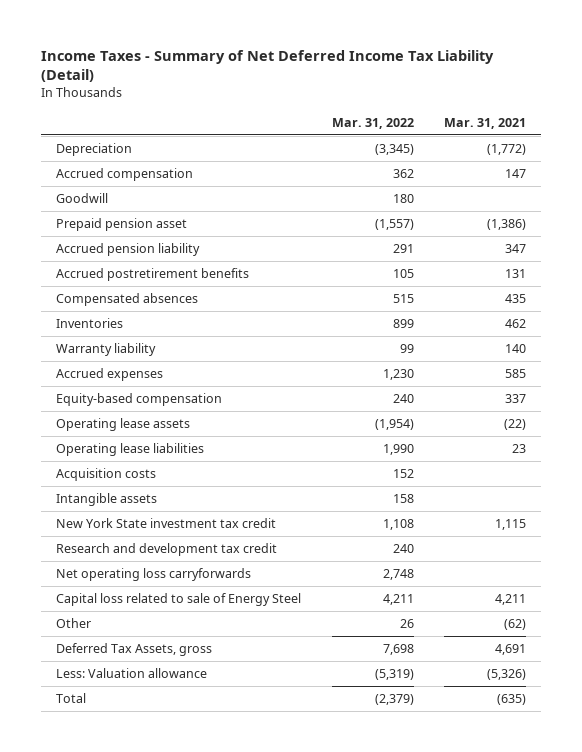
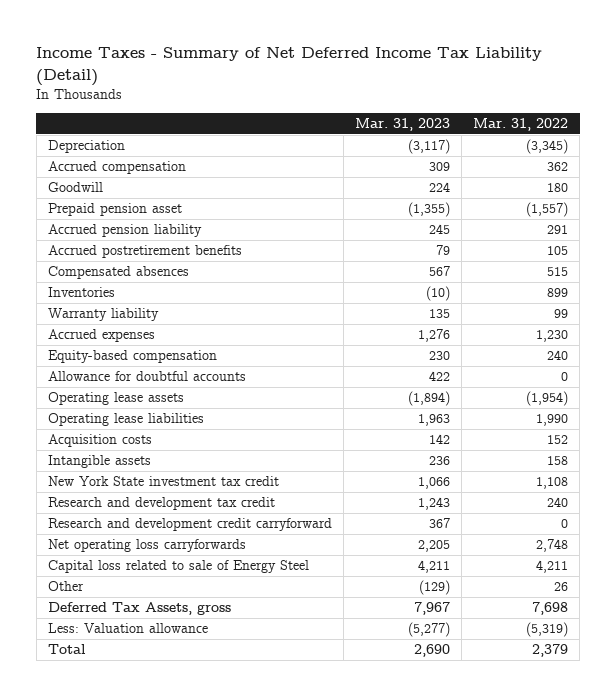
[444,117,527,129] Mar. 31, 2021 -> none
none -> [355,118,451,132] Mar. 31, 2023
none -> [47,371,246,382] Allowance for doubtful accounts
none -> [47,518,332,532] Research and development credit carryforward
[374,693,414,705] (2,379) -> [532,644,569,658] 2,379

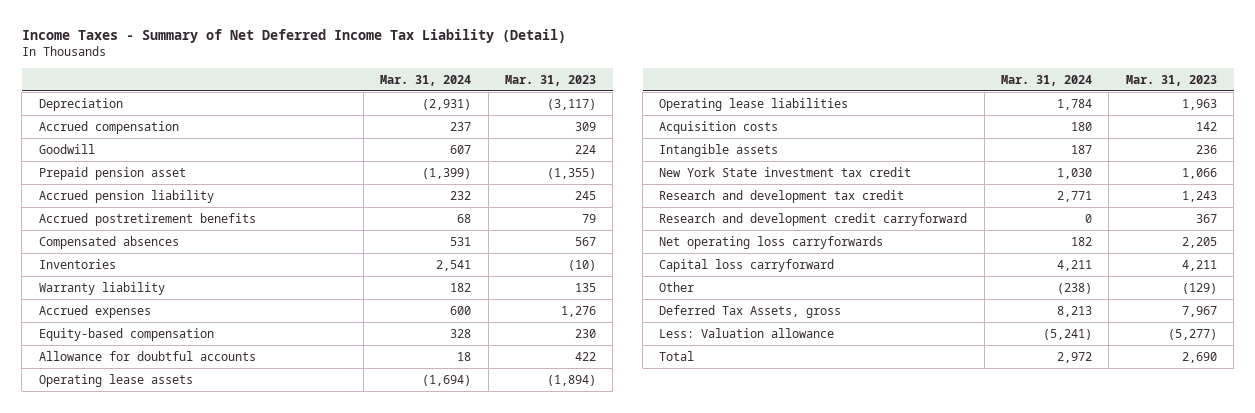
[473,118,569,132] Mar. 31, 2022 -> none
none -> [380,74,472,86] Mar. 31, 2024
[47,560,309,574] Capital loss related to sale of Energy Steel -> [659,258,835,272] Capital loss carryforward

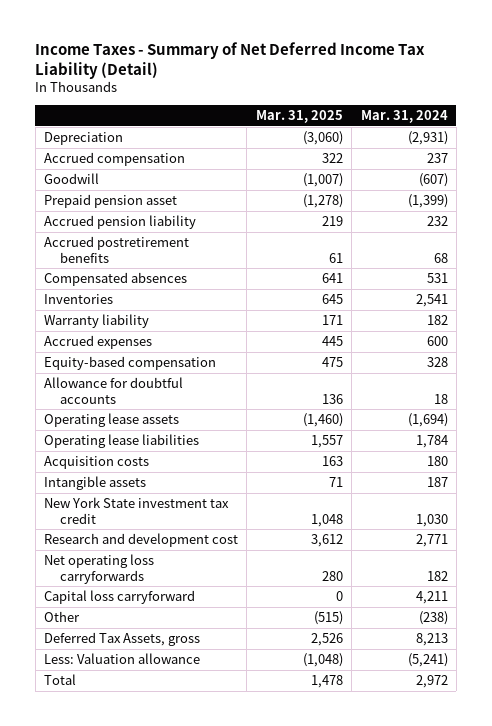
[505,74,597,86] Mar. 31, 2023 -> none
none -> [255,110,343,124] Mar. 31, 2025
[450,144,472,154] 607 -> [418,172,448,187] (607)
[659,212,968,226] Research and development credit carryforward -> none
[659,189,905,203] Research and development tax credit -> [43,532,238,547] Research and development cost

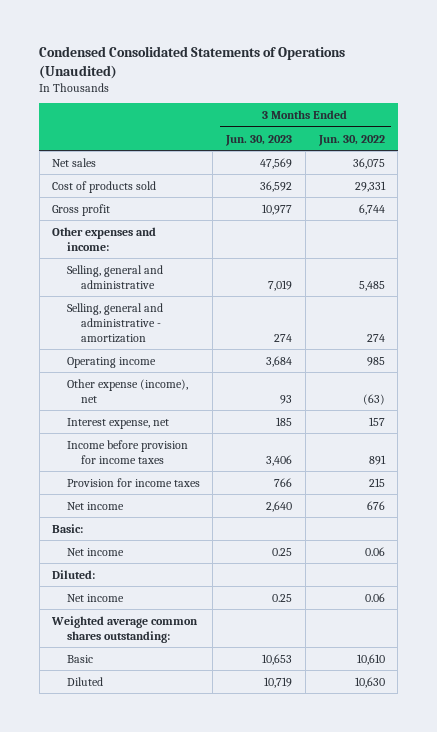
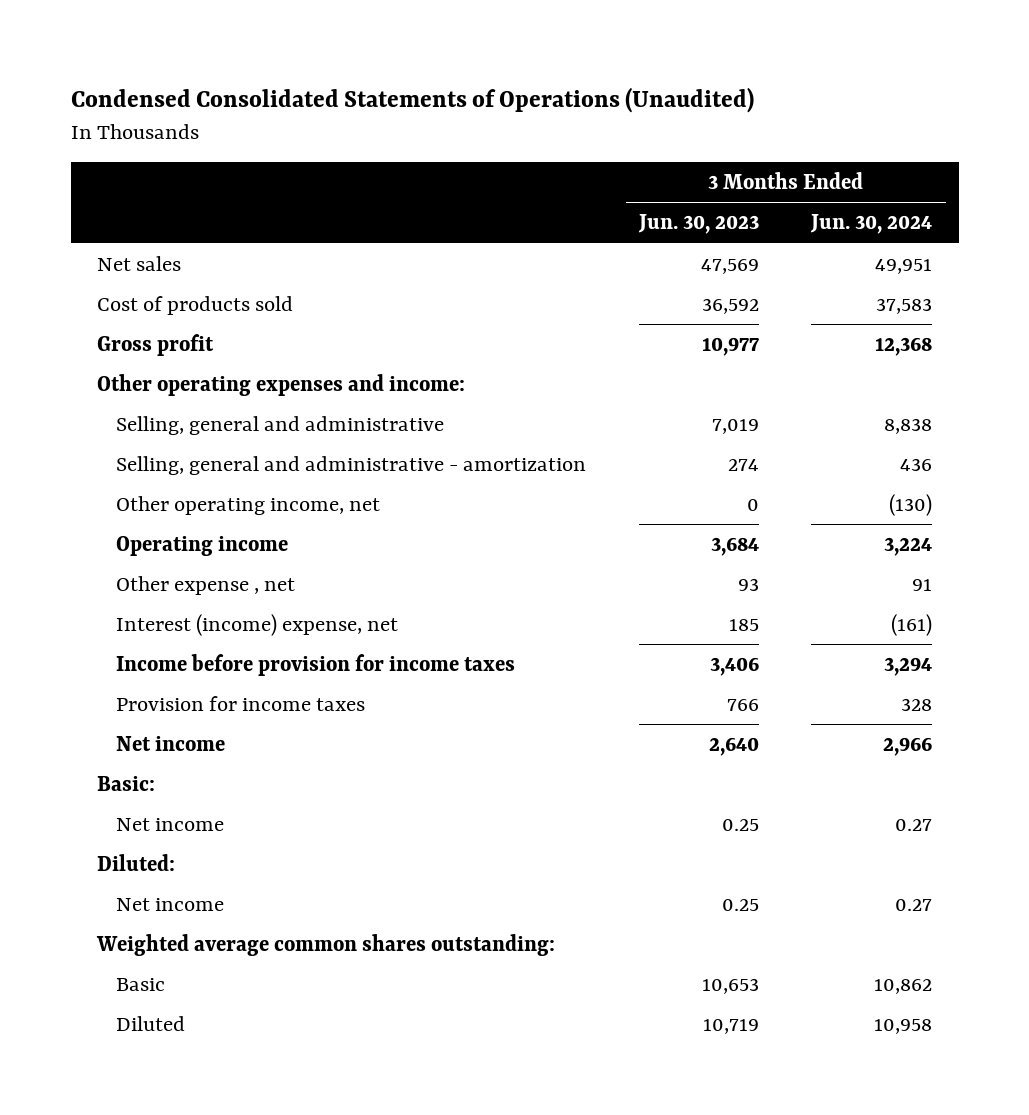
[317,134,385,146] Jun. 30, 2022 -> none
none -> [810,214,933,235] Jun. 30, 2024
[52,226,157,251] Other expenses and income: -> [97,373,466,396] Other operating expenses and income:
none -> [116,495,381,515] Other operating income, net
[66,378,188,403] Other expense (income), net -> [116,575,296,595] Other expense , net
[66,417,169,429] Interest expense, net -> [116,613,399,636] Interest (income) expense, net

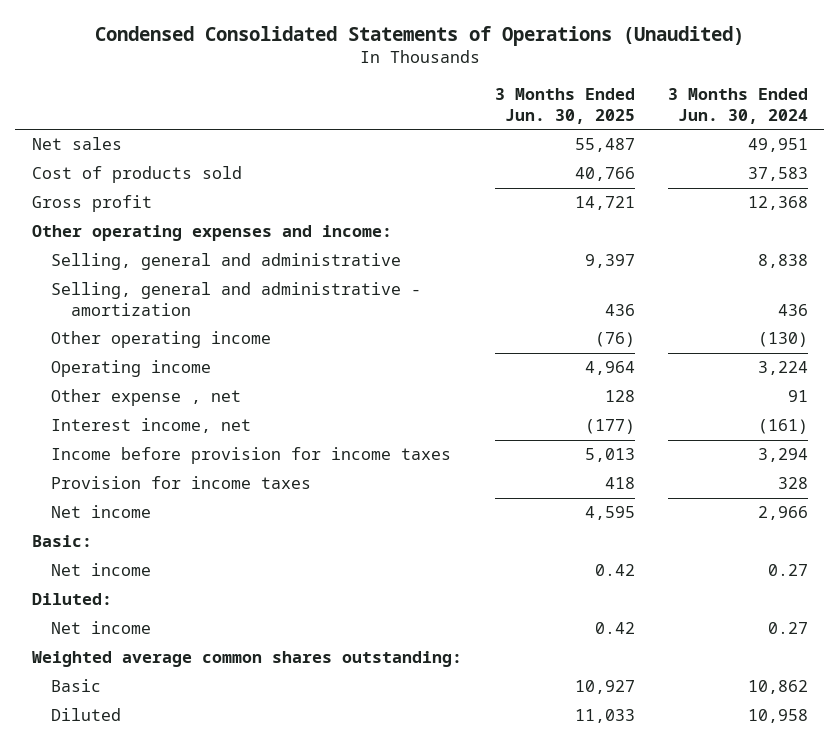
[637,214,759,235] Jun. 30, 2023 -> none
none -> [494,88,635,125] 3 Months Ended Jun. 30, 2025
[116,495,381,515] Other operating income, net -> [51,331,272,349] Other operating income
[116,613,399,636] Interest (income) expense, net -> [51,418,252,434] Interest income, net

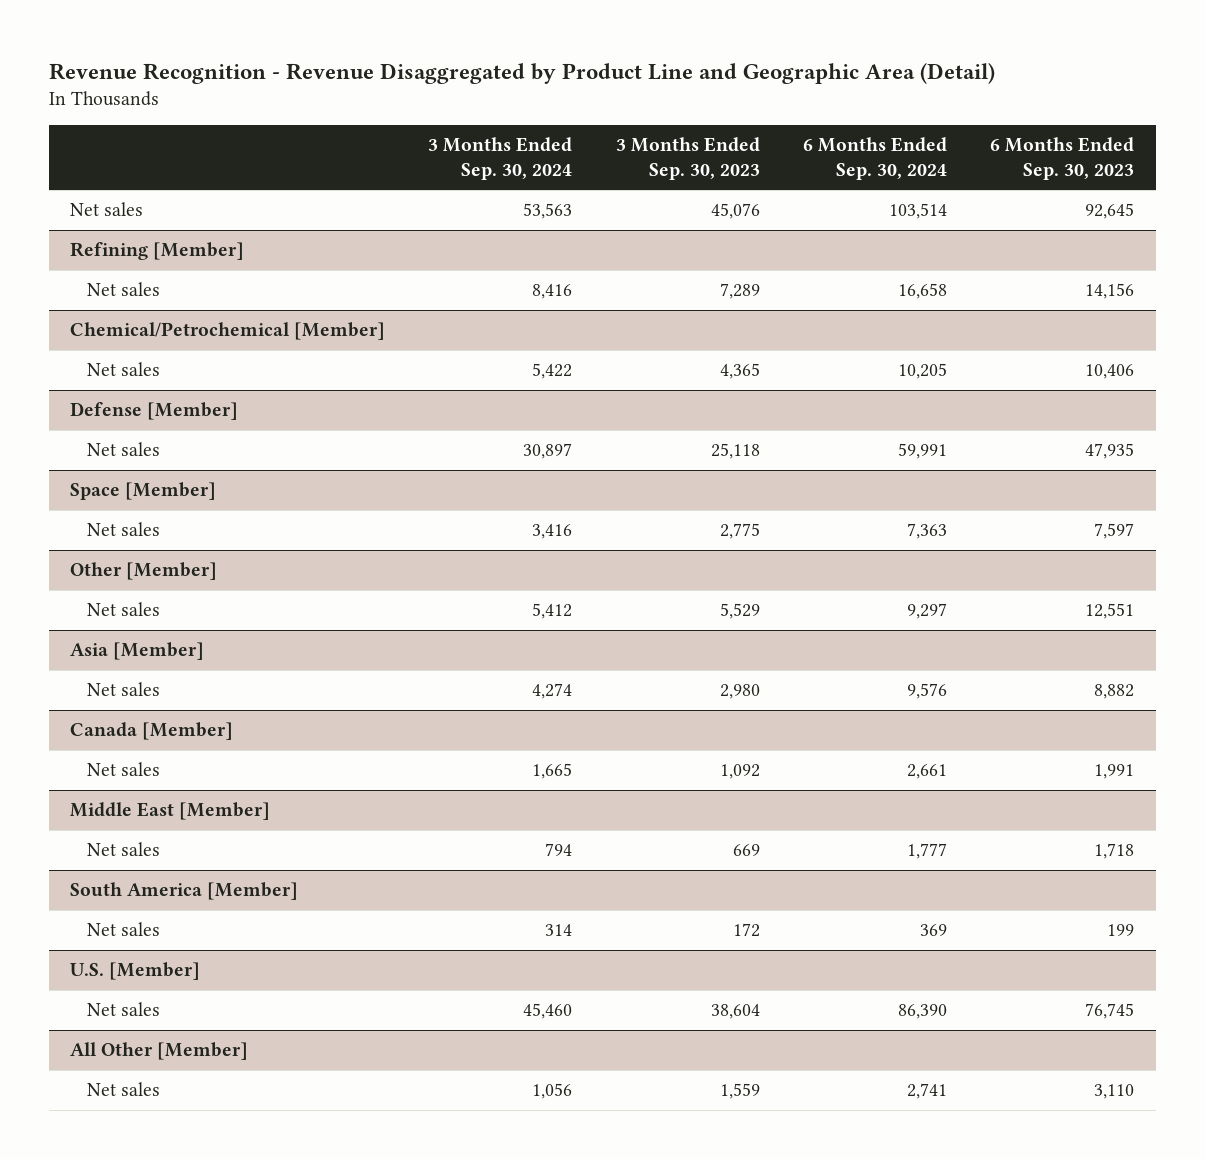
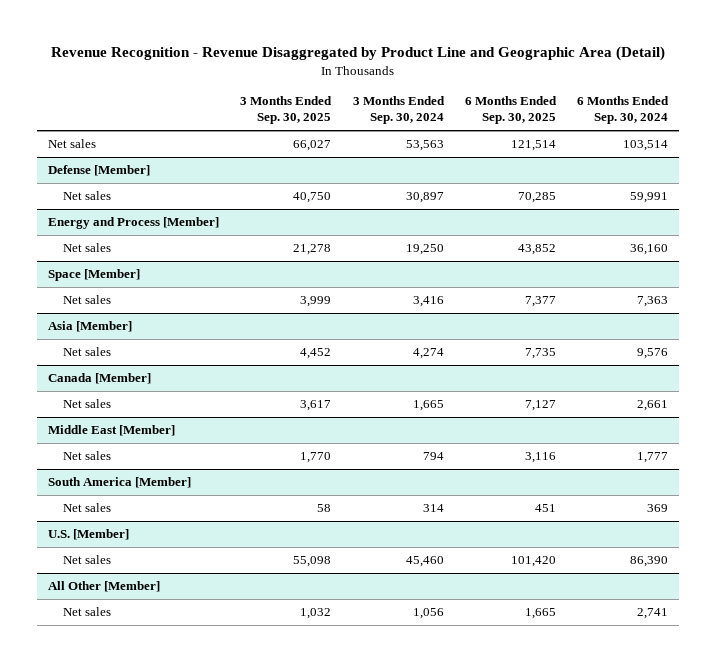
[615,137,760,180] 3 Months Ended Sep. 30, 2023 -> none
[990,137,1135,180] 6 Months Ended Sep. 30, 2023 -> none
none -> [240,95,333,125] 3 Months Ended Sep. 30, 2025
none -> [465,95,558,125] 6 Months Ended Sep. 30, 2025
[70,242,245,261] Refining [Member] -> none
[86,282,160,297] Net sales -> none
[70,322,386,341] Chemical/Petrochemical [Member] -> none
[86,362,160,377] Net sales -> none
none -> [48,216,220,229] Energy and Process [Member]
none -> [63,242,112,252] Net sales
[70,562,218,581] Other [Member] -> none
[86,602,160,617] Net sales -> none

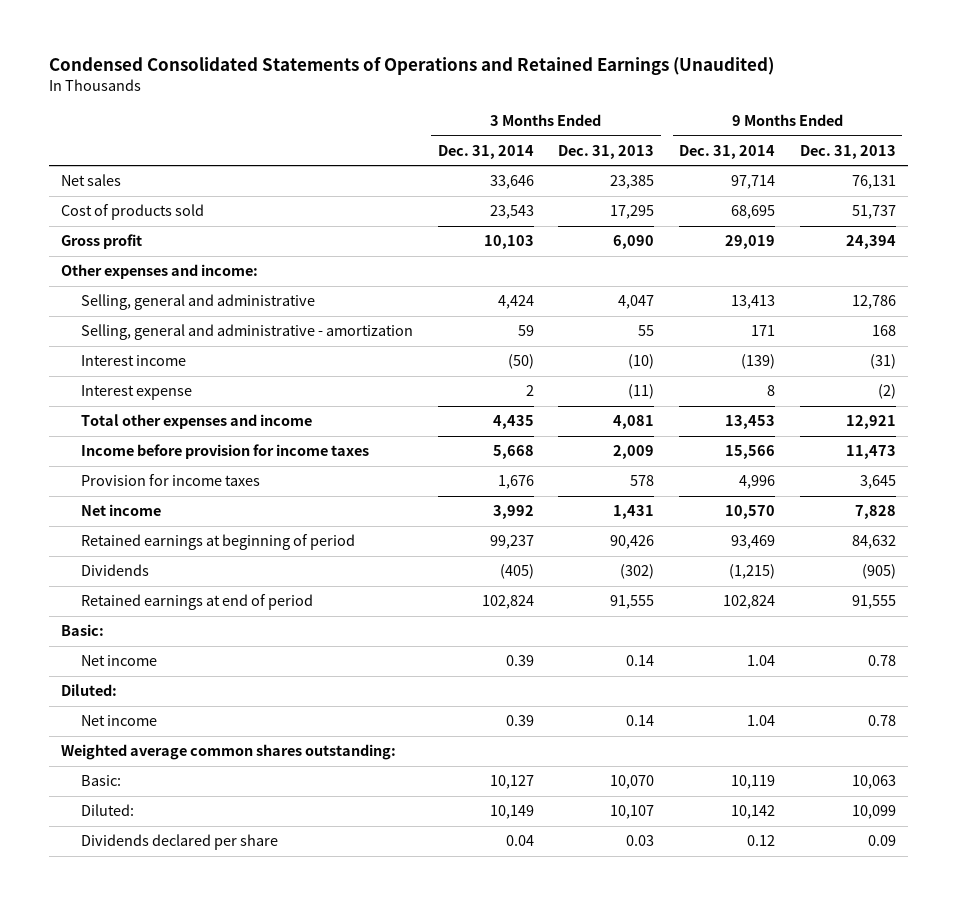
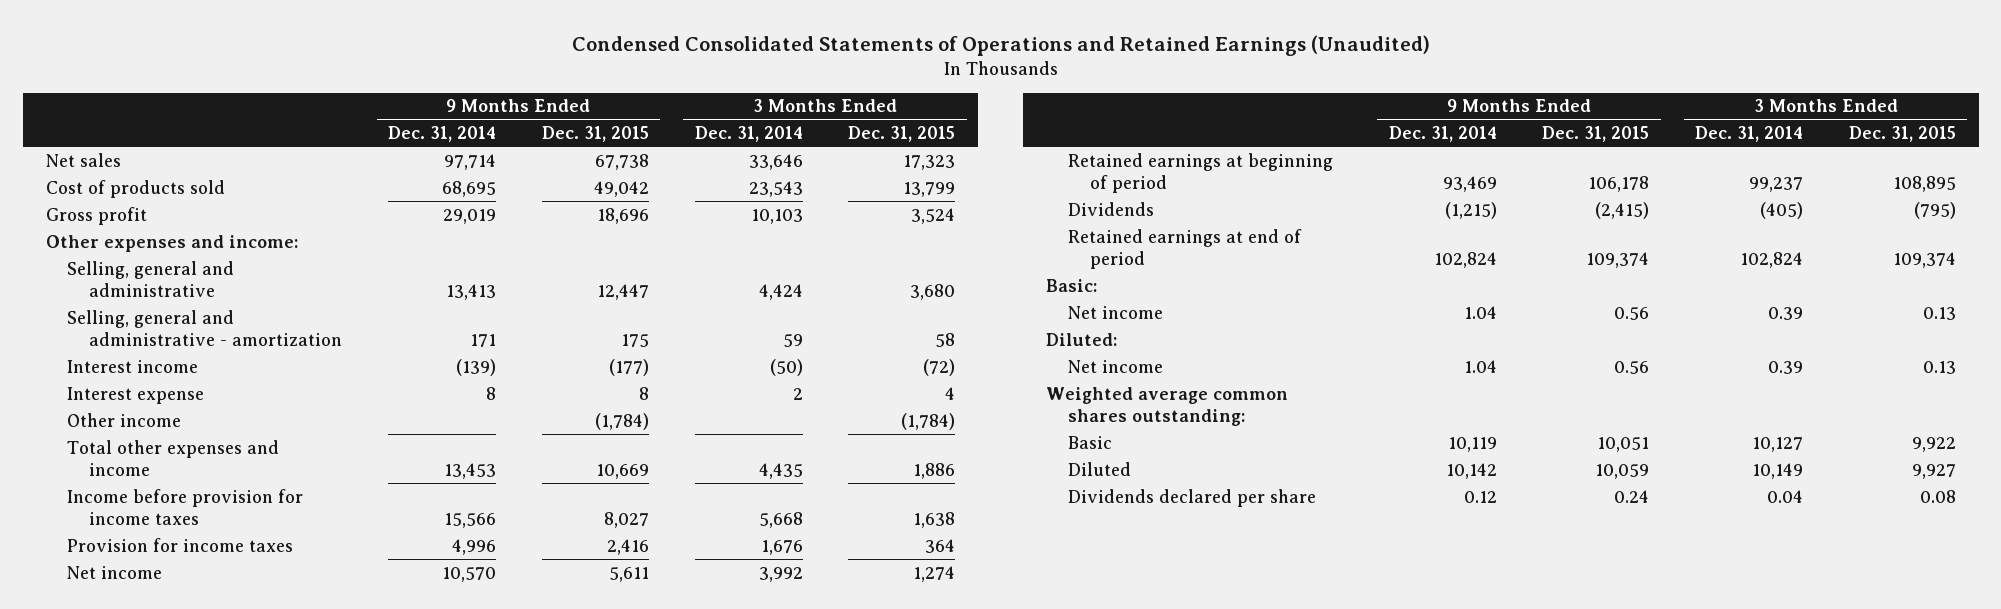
[558,144,655,159] Dec. 31, 2013 -> none
[800,144,897,159] Dec. 31, 2013 -> none
none -> [541,126,649,143] Dec. 31, 2015
none -> [848,126,956,143] Dec. 31, 2015
none -> [67,412,182,427] Other income
[80,775,121,787] Basic: -> [1067,435,1112,449] Basic
[80,804,134,817] Diluted: -> [1067,461,1131,476] Diluted

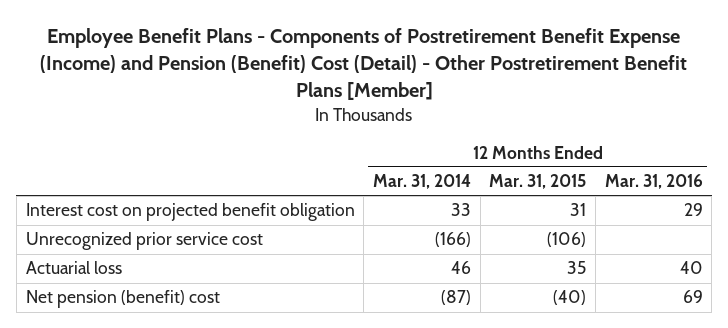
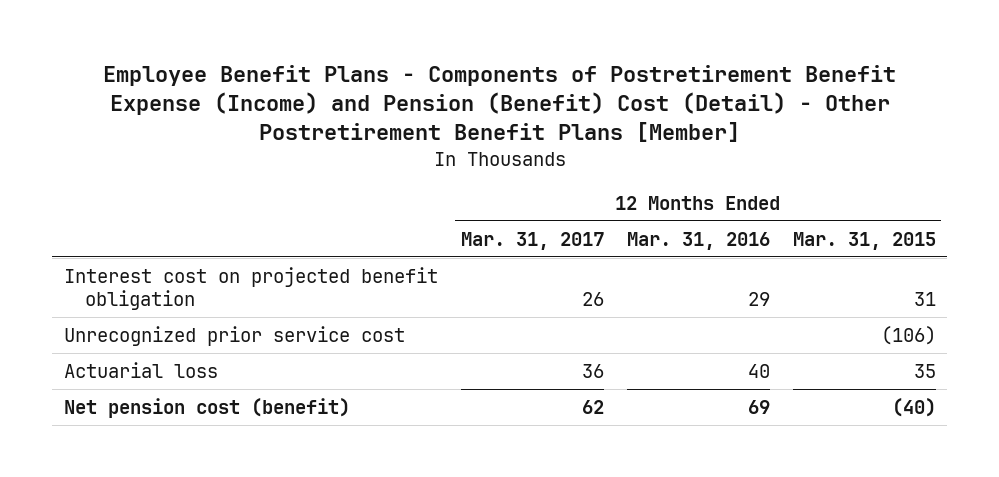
[372,174,471,190] Mar. 31, 2014 -> none
none -> [460,231,604,250] Mar. 31, 2017
[25,290,220,309] Net pension (benefit) cost -> [63,397,350,418] Net pension cost (benefit)

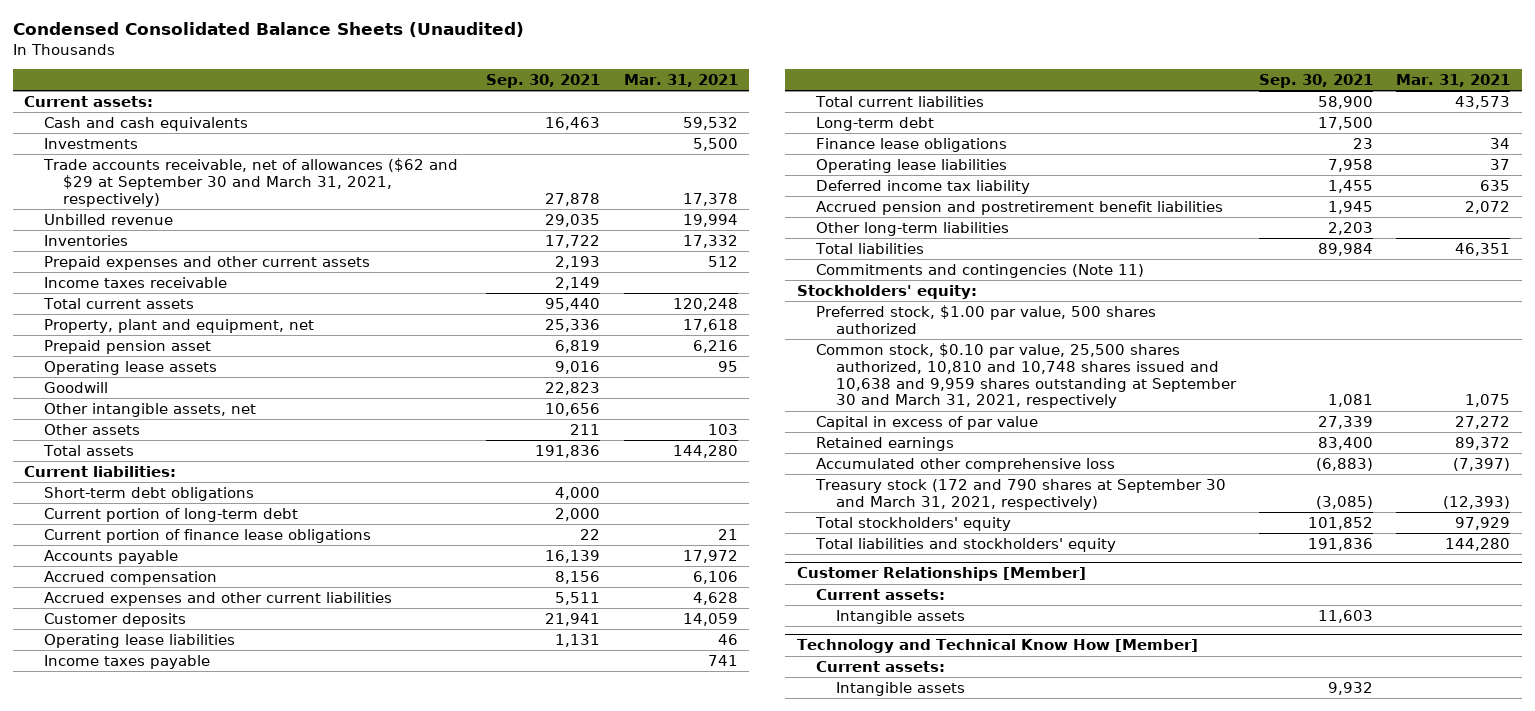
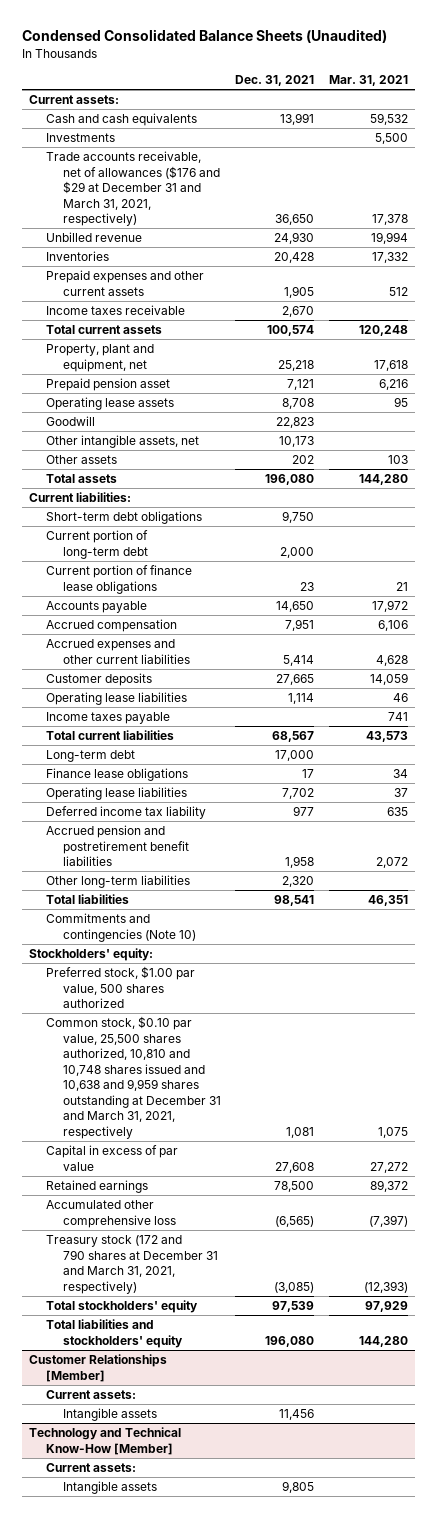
[486,74,601,89] Sep. 30, 2021 -> none
none -> [235,74,315,86] Dec. 31, 2021
[42,157,458,207] Trade accounts receivable, net of allowances ($62 and $29 at September 30 and March 31, 2021, respectively) -> [46,151,220,227] Trade accounts receivable, net of allowances ($176 and $29 at December 31 and March 31, 2021, respectively)
[816,263,1145,278] Commitments and contingencies (Note 11) -> [46,913,196,942] Commitments and contingencies (Note 10)
[816,342,1237,409] Common stock, $0.10 par value, 25,500 shares authorized, 10,810 and 10,748 shares issued and 10,638 and 9,959 shares outstanding at September 30 and March 31, 2021, respectively -> [46,1016,221,1139] Common stock, $0.10 par value, 25,500 shares authorized, 10,810 and 10,748 shares issued and 10,638 and 9,959 shares outstanding at December 31 and March 31, 2021, respectively
[815,478,1227,510] Treasury stock (172 and 790 shares at September 30 and March 31, 2021, respectively) -> [46,1235,218,1294] Treasury stock (172 and 790 shares at December 31 and March 31, 2021, respectively)
[797,639,1199,654] Technology and Technical Know How [Member] -> [29,1427,182,1455] Technology and Technical Know-How [Member]

